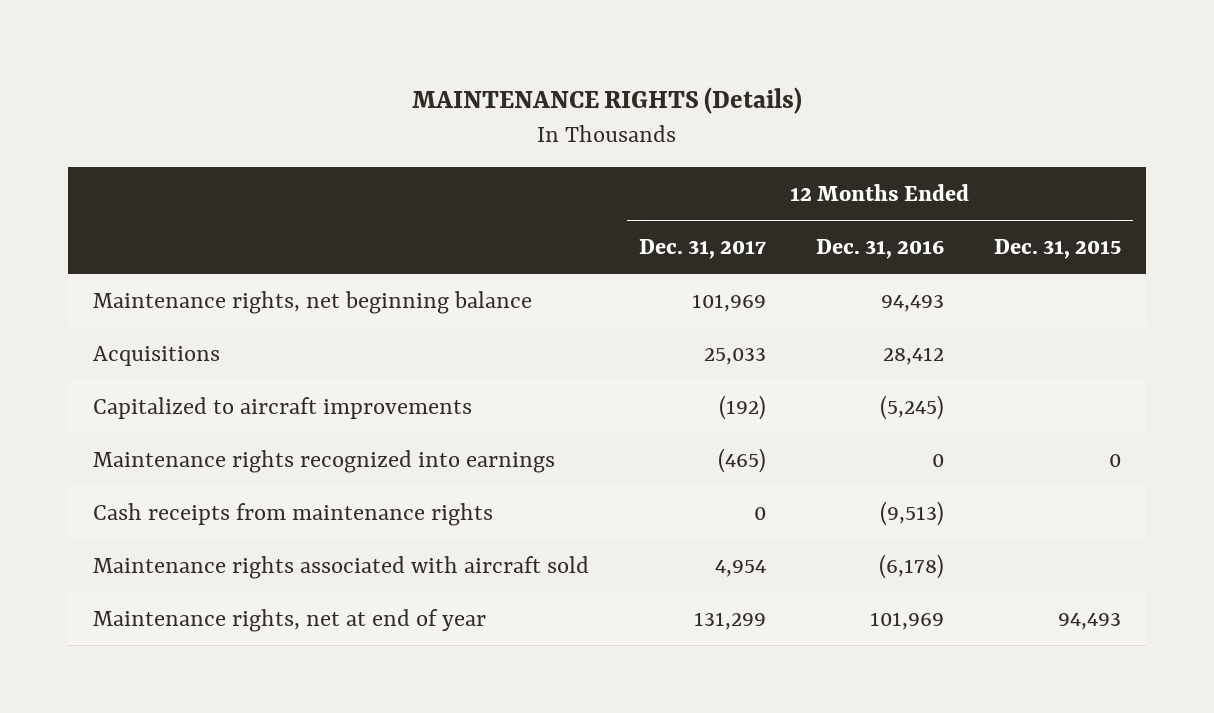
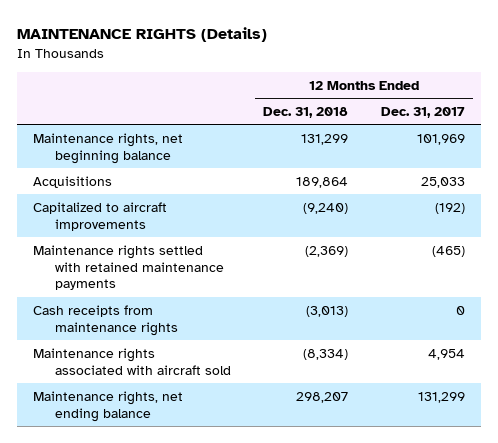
[815,239,944,260] Dec. 31, 2016 -> none
[993,239,1121,260] Dec. 31, 2015 -> none
none -> [263,106,349,118] Dec. 31, 2018
[93,449,556,473] Maintenance rights recognized into earnings -> [32,244,224,291] Maintenance rights settled with retained maintenance payments
[93,608,487,632] Maintenance rights, net at end of year -> [32,390,183,422] Maintenance rights, net ending balance

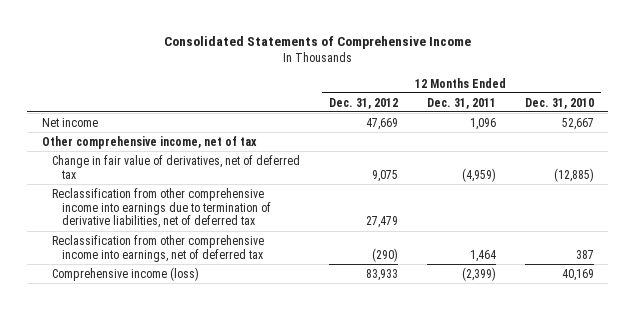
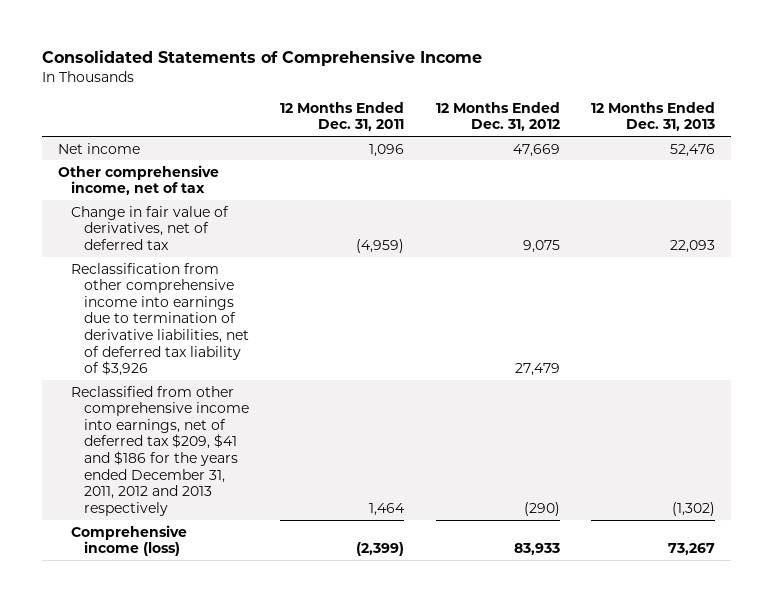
[524,97,594,109] Dec. 31, 2010 -> none
none -> [591,101,716,132] 12 Months Ended Dec. 31, 2013
[52,187,272,229] Reclassification from other comprehensive income into earnings due to termination of derivative liabilities, net of deferred tax -> [70,262,250,377] Reclassification from other comprehensive income into earnings due to termination of derivative liabilities, net of deferred tax liability of $3,926
[52,234,265,262] Reclassification from other comprehensive income into earnings, net of deferred tax -> [70,385,250,516] Reclassified from other comprehensive income into earnings, net of deferred tax $209, $41 and $186 for the years ended December 31, 2011, 2012 and 2013 respectively

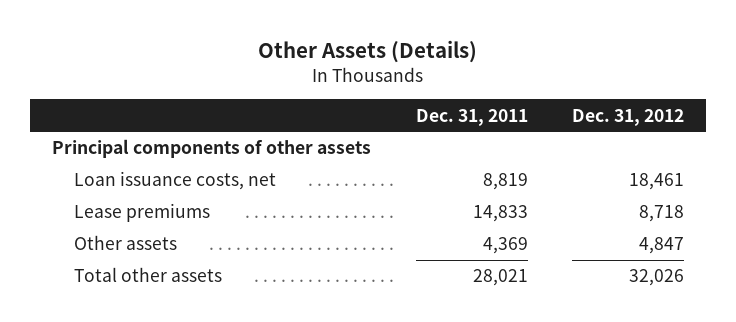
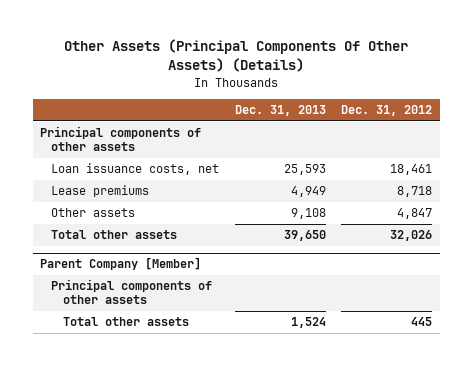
[258,39,478,63] Other Assets (Details) -> [64,39,409,73] Other Assets (Principal Components Of Other Assets) (Details)
[415,108,528,126] Dec. 31, 2011 -> none
none -> [234,105,326,117] Dec. 31, 2013
none -> [40,257,202,271] Parent Company [Member]
none -> [51,279,213,305] Principal components of other assets
none -> [62,317,189,327] Total other assets

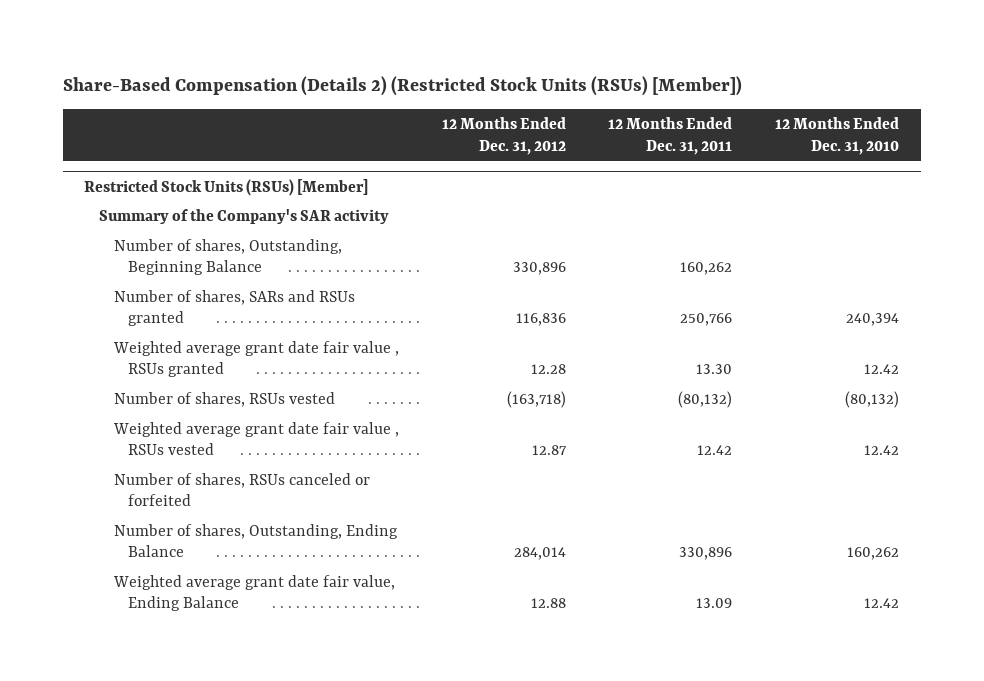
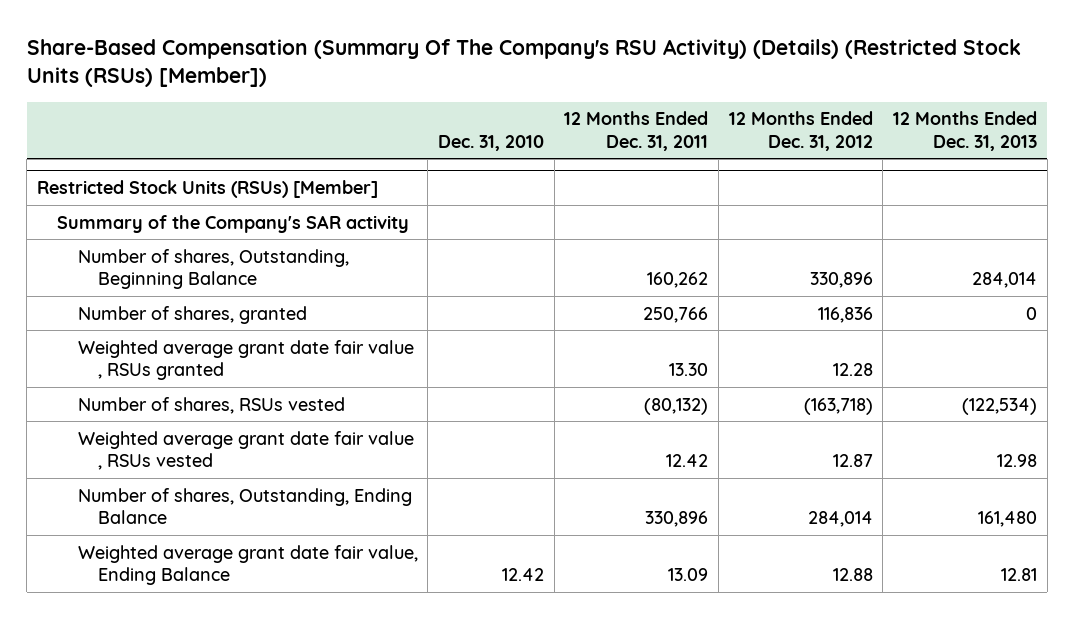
[62,76,742,97] Share-Based Compensation (Details 2) (Restricted Stock Units (RSUs) [Member]) -> [26,39,1021,88] Share-Based Compensation (Summary Of The Company's RSU Activity) (Details) (Restricted Stock Units (RSUs) [Member])
[775,117,900,155] 12 Months Ended Dec. 31, 2010 -> none
none -> [438,134,545,151] Dec. 31, 2010
none -> [893,111,1038,151] 12 Months Ended Dec. 31, 2013
[113,290,355,327] Number of shares, SARs and RSUs granted -> [77,305,307,324] Number of shares, granted
[113,473,370,507] Number of shares, RSUs canceled or forfeited -> none

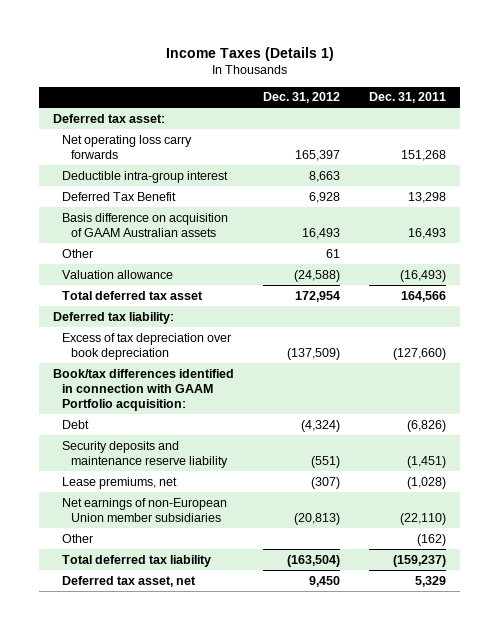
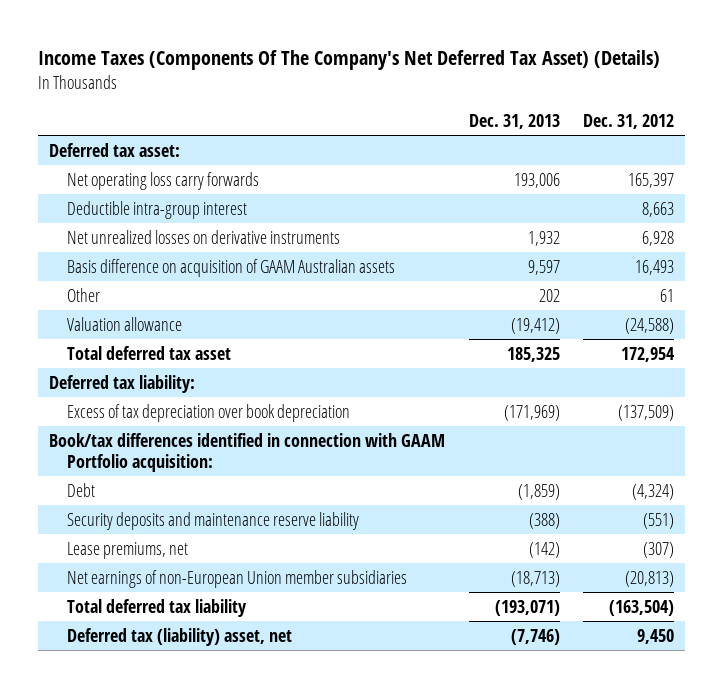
[165,46,334,61] Income Taxes (Details 1) -> [37,49,660,70] Income Taxes (Components Of The Company's Net Deferred Tax Asset) (Details)
[368,92,446,104] Dec. 31, 2011 -> none
none -> [468,114,560,130] Dec. 31, 2013
[62,191,177,201] Deferred Tax Benefit -> [66,229,340,244] Net unrealized losses on derivative instruments
[62,533,94,543] Other -> none
[62,575,197,587] Deferred tax asset, net -> [66,627,292,646] Deferred tax (liability) asset, net

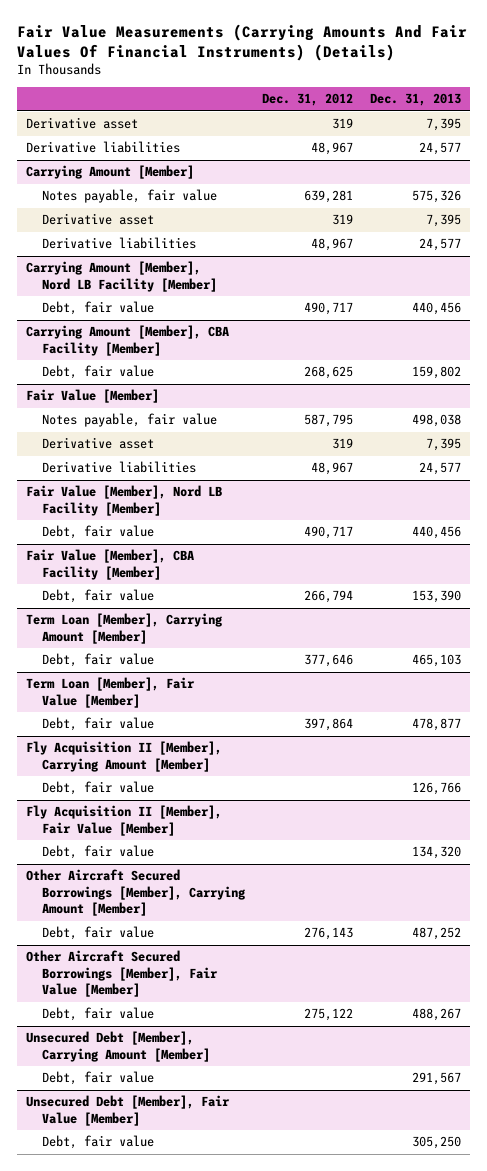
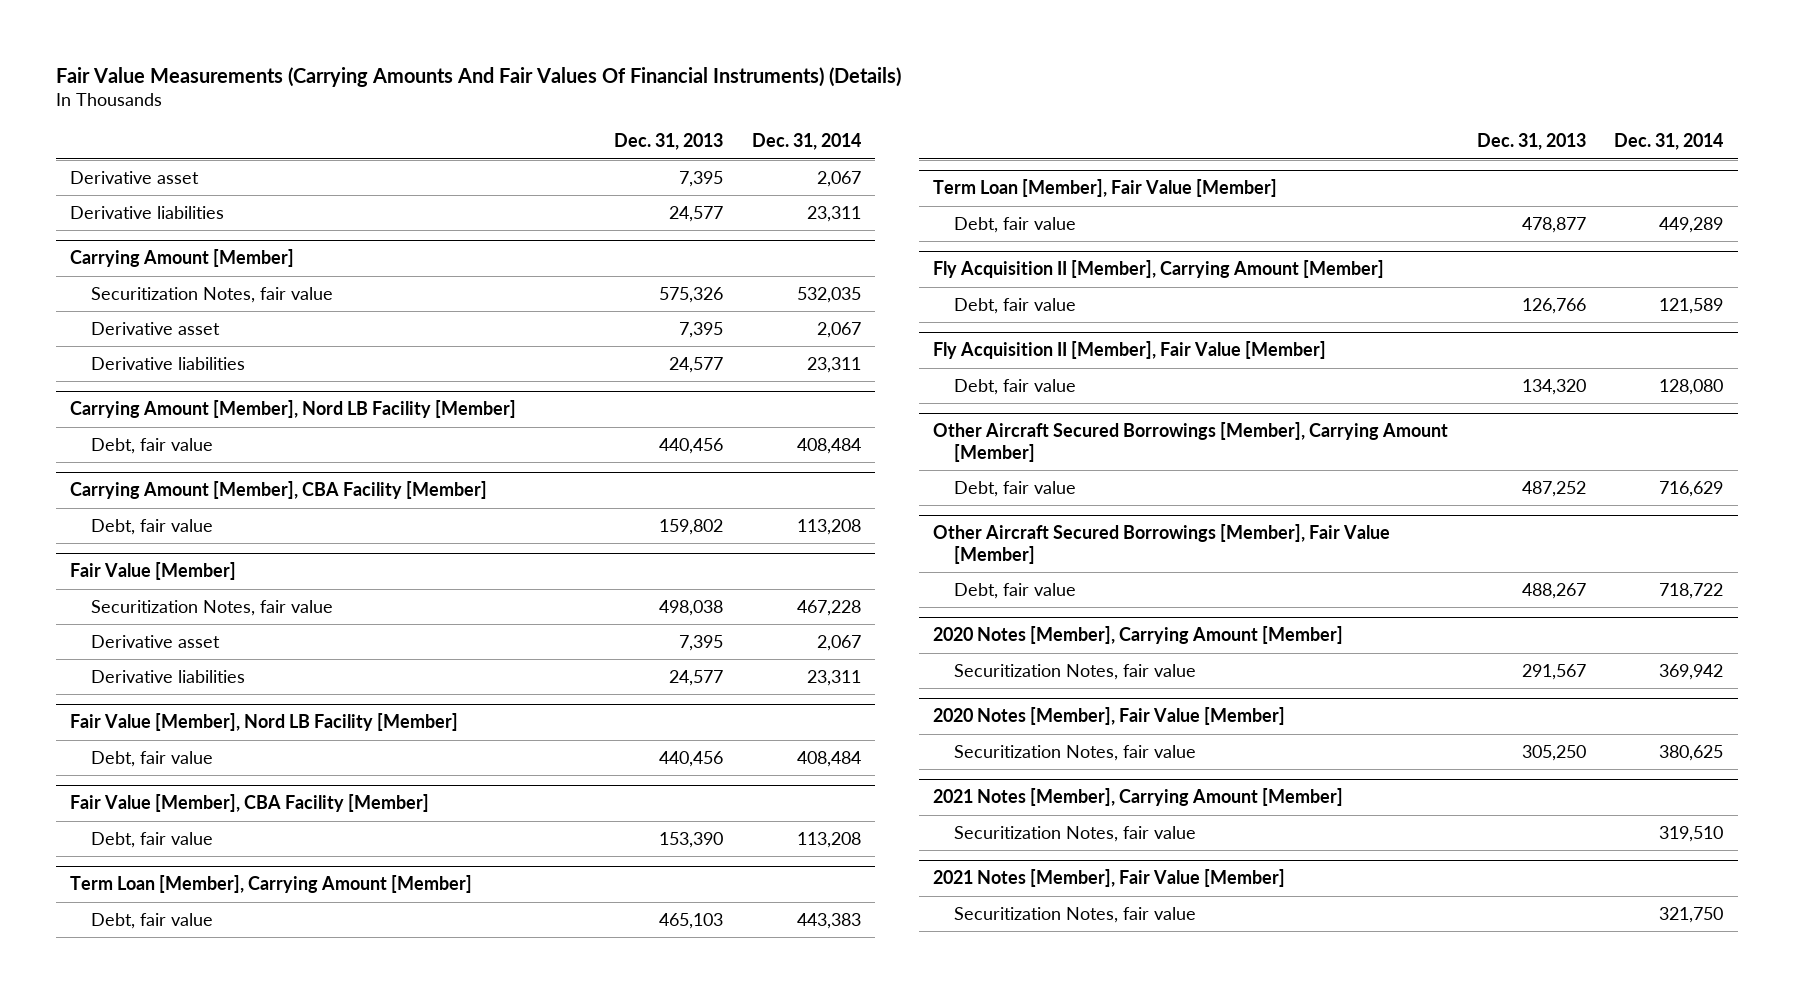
[262,93,354,107] Dec. 31, 2012 -> none
none -> [751,133,861,151] Dec. 31, 2014
[42,189,218,204] Notes payable, fair value -> [91,286,334,303] Securitization Notes, fair value
[42,413,218,428] Notes payable, fair value -> [91,599,334,616] Securitization Notes, fair value
[25,1031,211,1062] Unsecured Debt [Member], Carrying Amount [Member] -> none
[25,1095,230,1126] Unsecured Debt [Member], Fair Value [Member] -> none
none -> [932,626,1343,645] 2020 Notes [Member], Carrying Amount [Member]
[42,1071,155,1086] Debt, fair value -> [953,663,1196,680] Securitization Notes, fair value
none -> [932,707,1285,726] 2020 Notes [Member], Fair Value [Member]
[42,1135,155,1150] Debt, fair value -> [953,744,1196,761] Securitization Notes, fair value
none -> [932,788,1343,807] 2021 Notes [Member], Carrying Amount [Member]
none -> [953,825,1196,842] Securitization Notes, fair value
none -> [932,869,1285,888] 2021 Notes [Member], Fair Value [Member]
none -> [953,906,1196,923] Securitization Notes, fair value

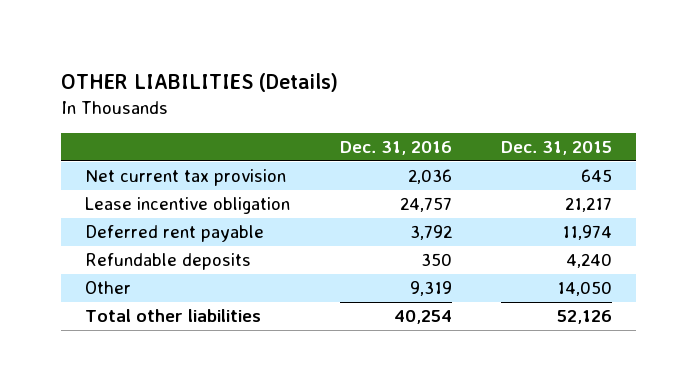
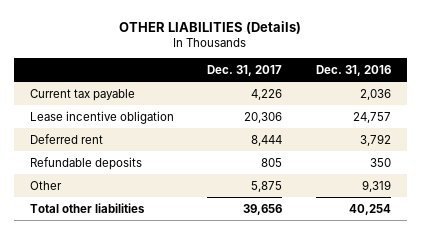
[500,141,612,156] Dec. 31, 2015 -> none
none -> [207,65,283,77] Dec. 31, 2017
[85,169,287,187] Net current tax provision -> [30,88,136,101] Current tax payable
[85,225,265,243] Deferred rent payable -> [30,133,104,144] Deferred rent

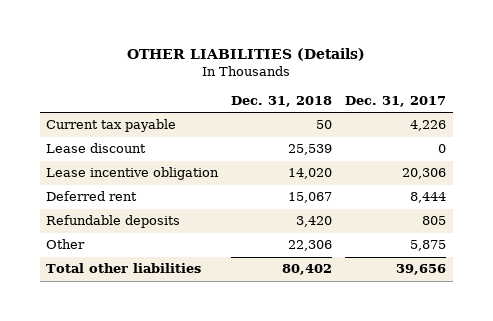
[315,65,391,77] Dec. 31, 2016 -> none
none -> [231,95,333,107] Dec. 31, 2018
none -> [46,143,147,154] Lease discount

